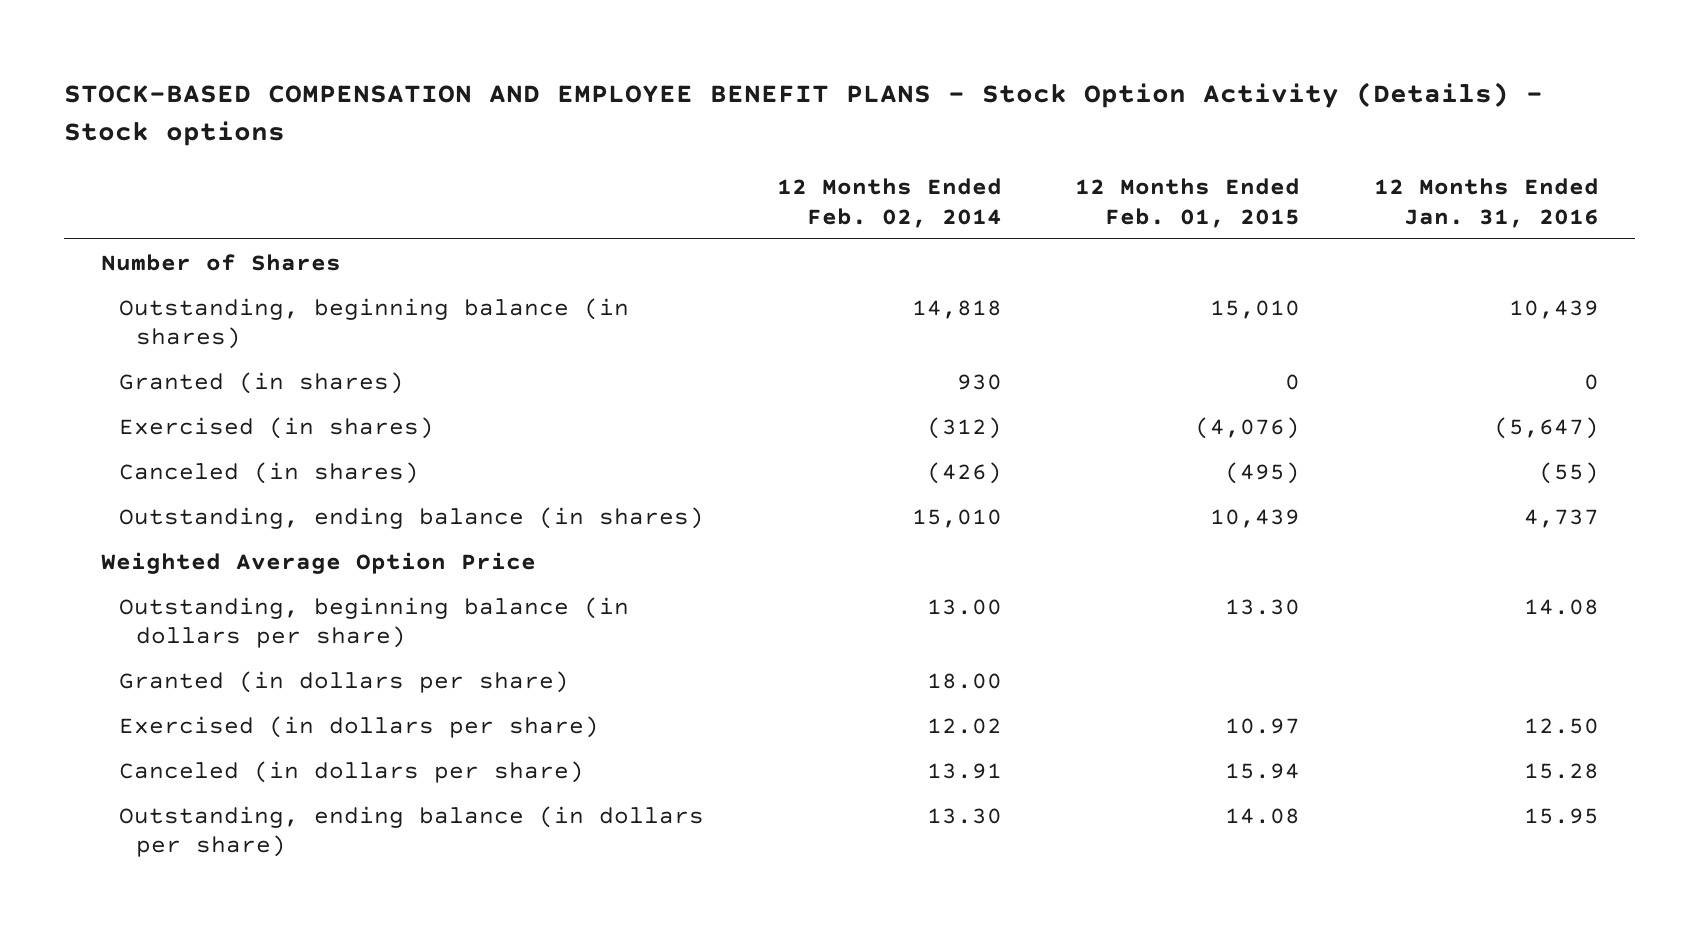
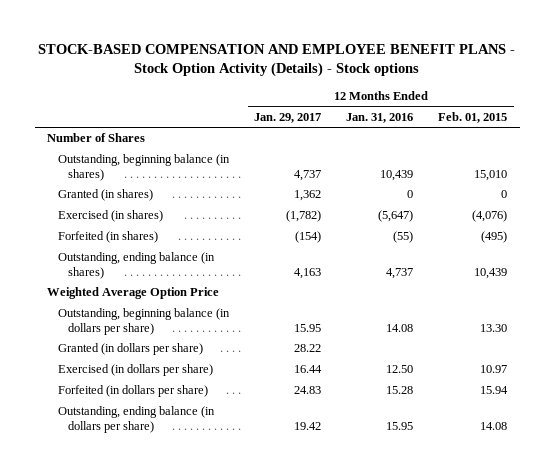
[776,178,1002,228] 12 Months Ended Feb. 02, 2014 -> none
none -> [253,112,321,123] Jan. 29, 2017
[118,461,419,484] Canceled (in shares) -> [57,231,158,244] Forfeited (in shares)
[118,760,584,783] Canceled (in dollars per share) -> [57,385,208,398] Forfeited (in dollars per share)

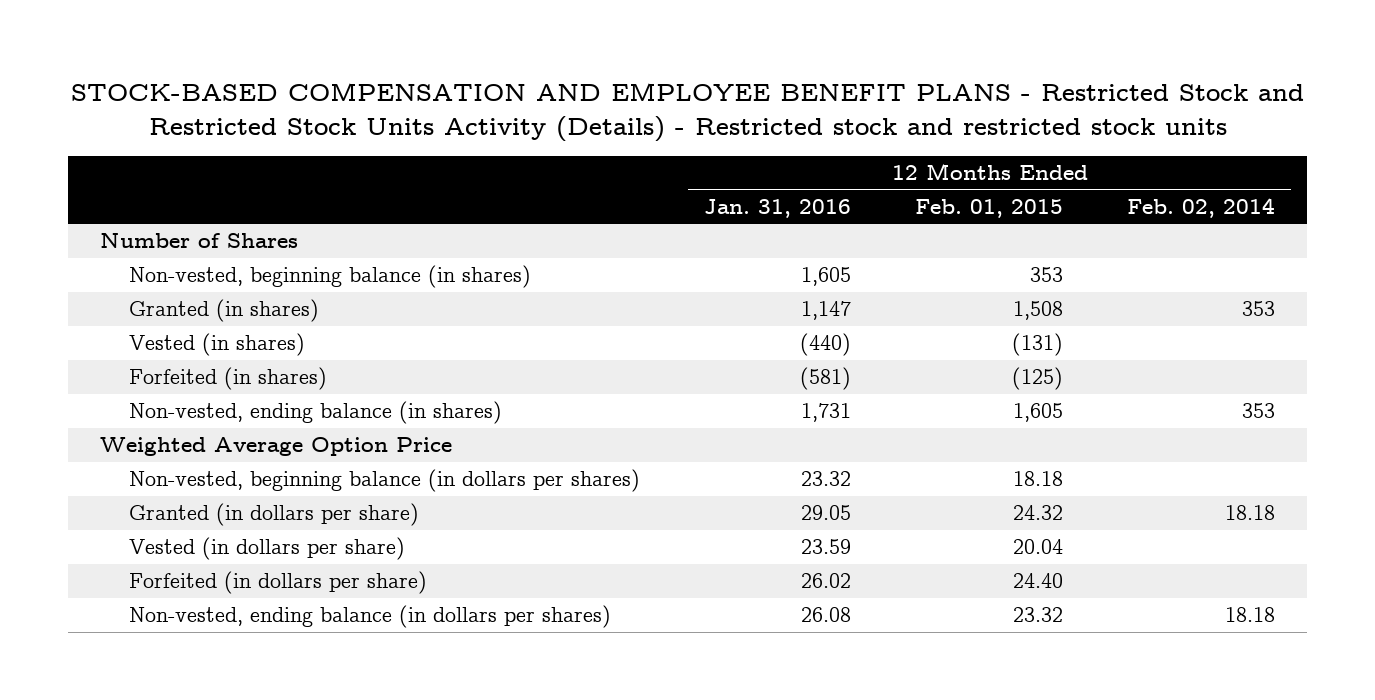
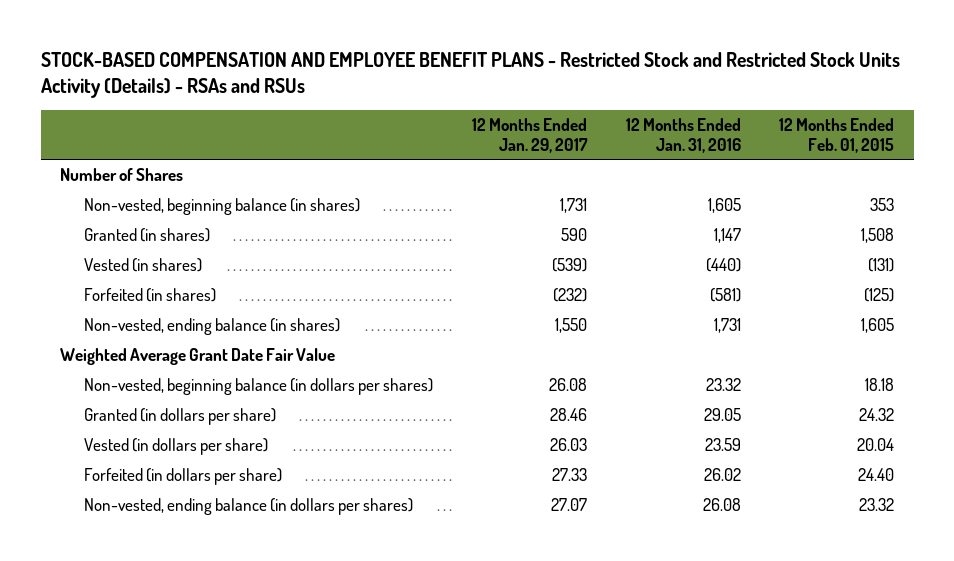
[70,83,1304,142] STOCK-BASED COMPENSATION AND EMPLOYEE BENEFIT PLANS - Restricted Stock and Restricted Stock Units Activity (Details) - Restricted stock and restricted stock units -> [40,51,900,99] STOCK-BASED COMPENSATION AND EMPLOYEE BENEFIT PLANS - Restricted Stock and Restricted Stock Units Activity (Details) - RSAs and RSUs
[1127,198,1276,219] Feb. 02, 2014 -> none
none -> [471,117,588,153] 12 Months Ended Jan. 29, 2017
[99,437,452,457] Weighted Average Option Price -> [59,348,335,366] Weighted Average Grant Date Fair Value

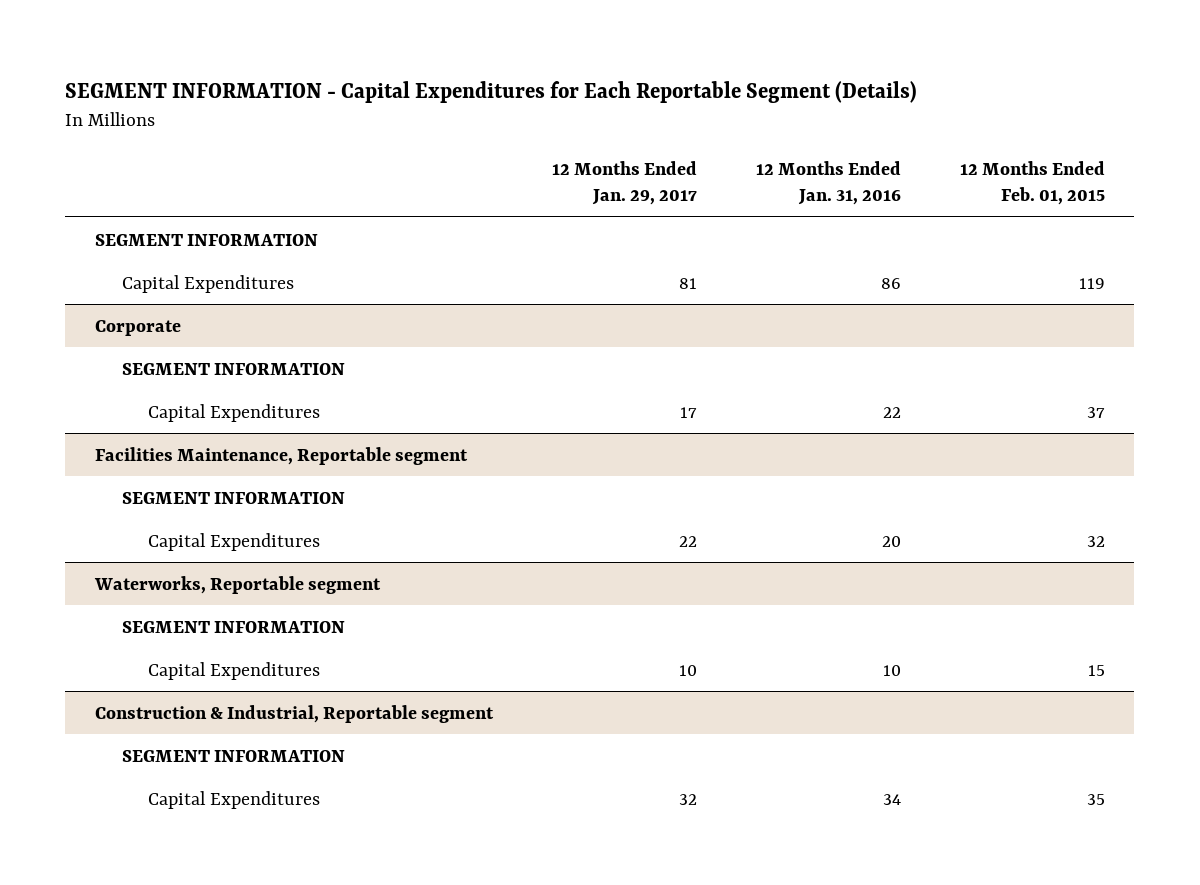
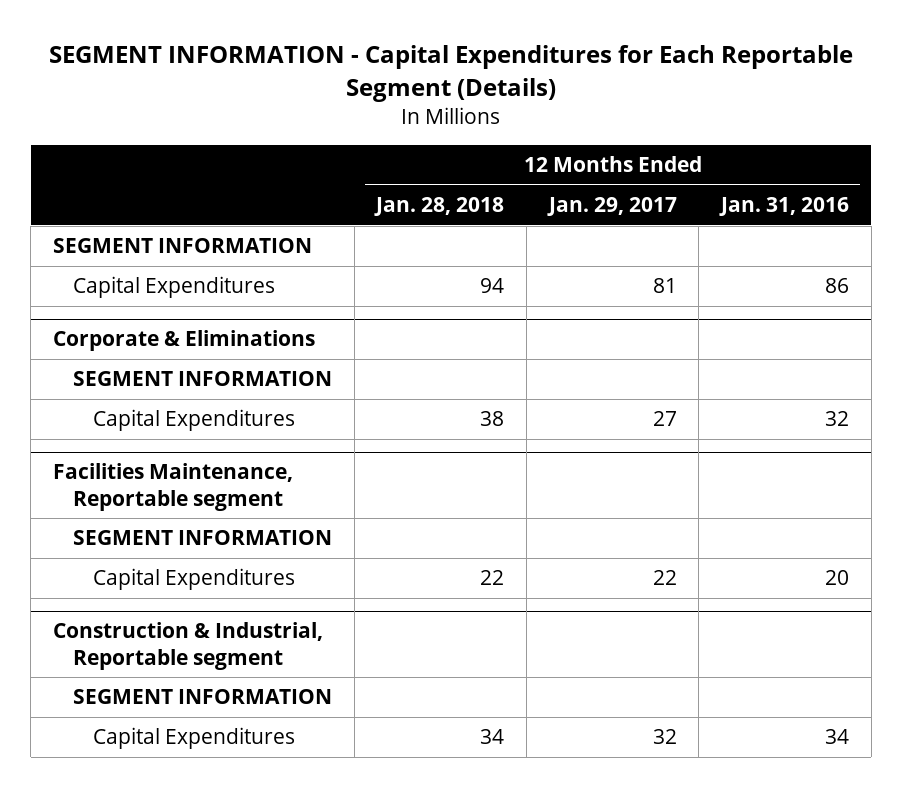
[959,161,1105,206] 12 Months Ended Feb. 01, 2015 -> none
none -> [374,197,505,217] Jan. 28, 2018
[94,319,181,336] Corporate -> [53,330,316,352] Corporate & Eliminations
[679,406,697,418] 17 -> [652,411,677,427] 27
[882,406,901,418] 22 -> [825,411,850,427] 32
[93,575,381,594] Waterworks, Reportable segment -> none
[121,620,345,633] SEGMENT INFORMATION -> none
[148,661,321,680] Capital Expenditures -> none

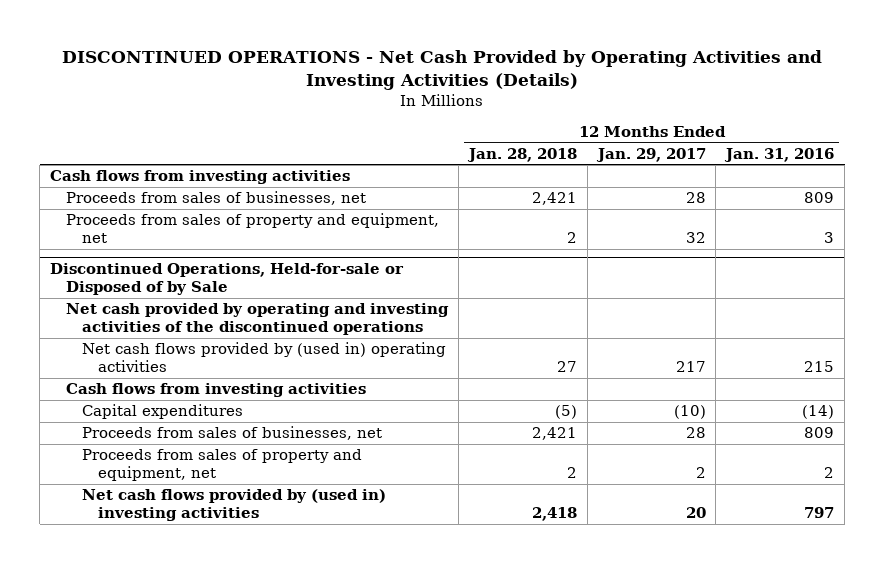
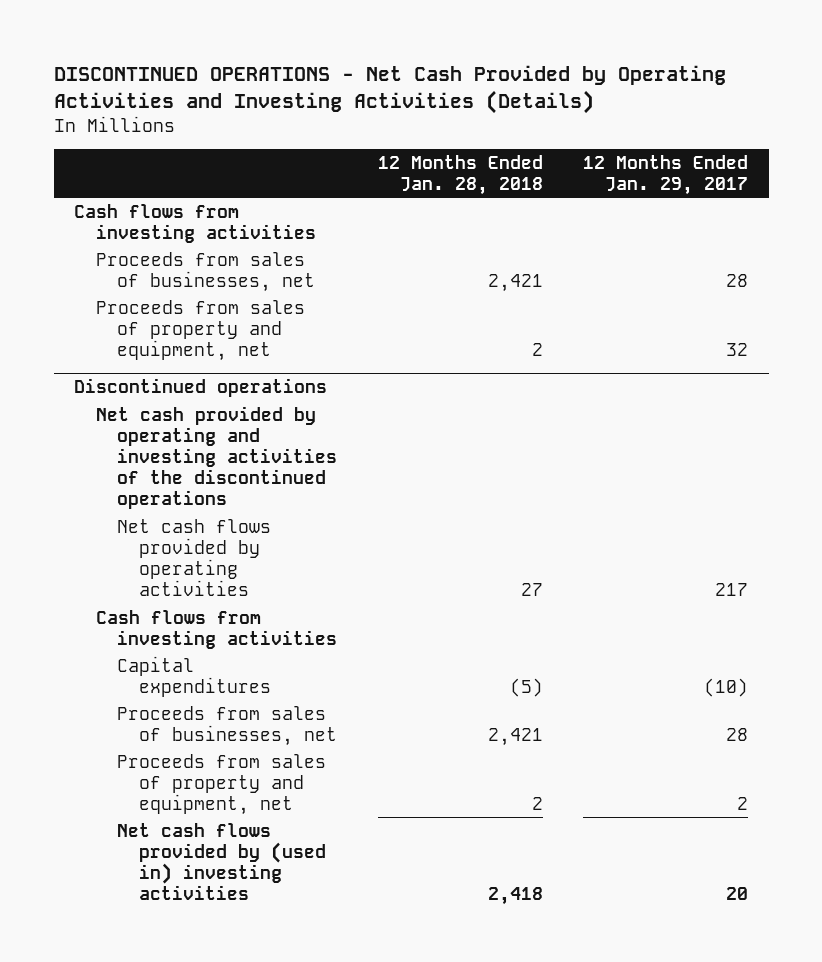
[724,147,835,162] Jan. 31, 2016 -> none
[50,263,405,296] Discontinued Operations, Held-for-sale or Disposed of by Sale -> none
none -> [74,378,328,398] Discontinued operations
[82,342,447,373] Net cash flows provided by (used in) operating activities -> [117,518,272,597] Net cash flows provided by operating activities

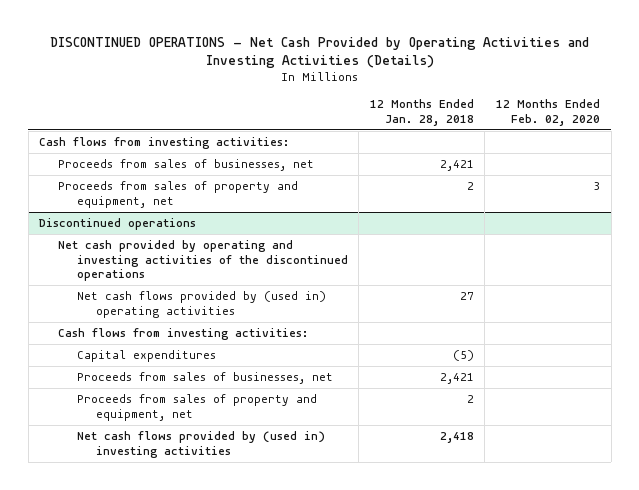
[583,154,749,195] 12 Months Ended Jan. 29, 2017 -> none
none -> [495,99,600,126] 12 Months Ended Feb. 02, 2020
[74,203,316,243] Cash flows from investing activities -> [39,137,290,150] Cash flows from investing activities:
[117,518,272,597] Net cash flows provided by operating activities -> [76,291,326,318] Net cash flows provided by (used in) operating activities
[95,609,338,649] Cash flows from investing activities -> [57,328,308,341] Cash flows from investing activities:

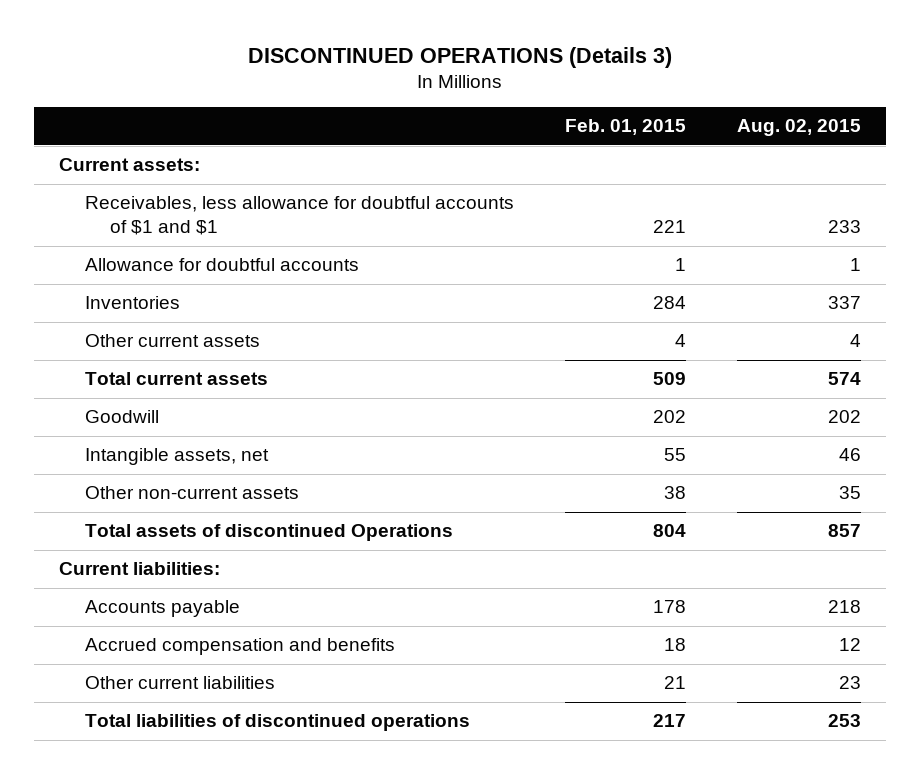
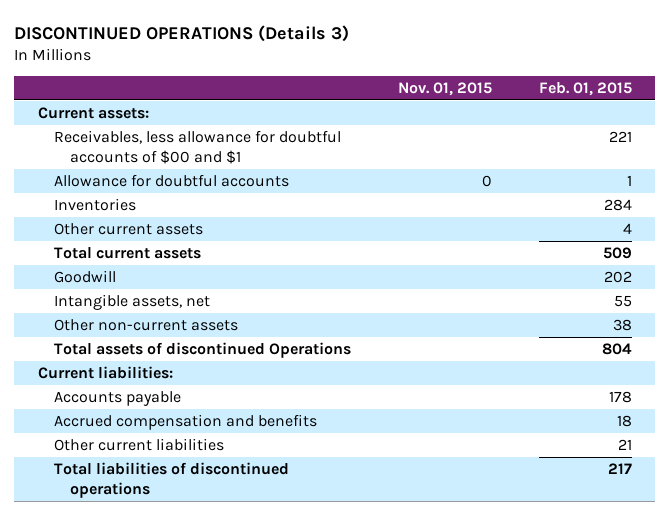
[736,119,861,137] Aug. 02, 2015 -> none
none -> [397,81,492,96] Nov. 01, 2015
[84,196,514,236] Receivables, less allowance for doubtful accounts of $1 and $1 -> [53,129,341,164] Receivables, less allowance for doubtful accounts of $00 and $1

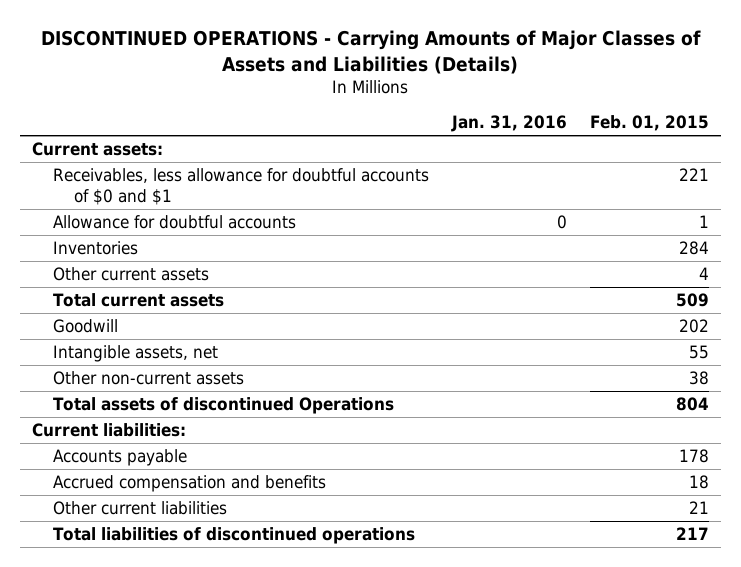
[14,24,350,42] DISCONTINUED OPERATIONS (Details 3) -> [41,30,702,74] DISCONTINUED OPERATIONS - Carrying Amounts of Major Classes of Assets and Liabilities (Details)
[397,81,492,96] Nov. 01, 2015 -> none
none -> [451,114,568,132] Jan. 31, 2016
[53,129,341,164] Receivables, less allowance for doubtful accounts of $00 and $1 -> [52,168,429,205] Receivables, less allowance for doubtful accounts of $0 and $1

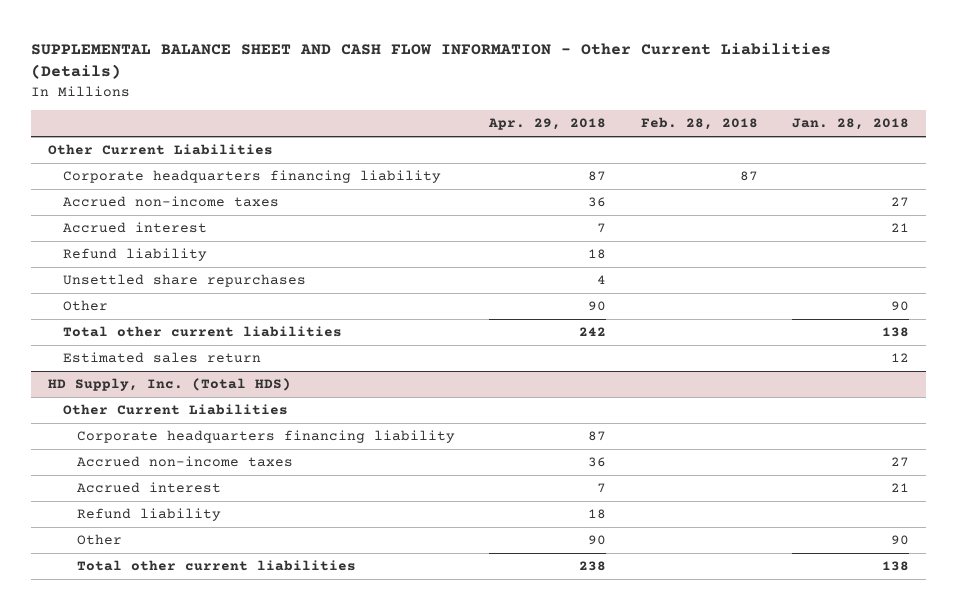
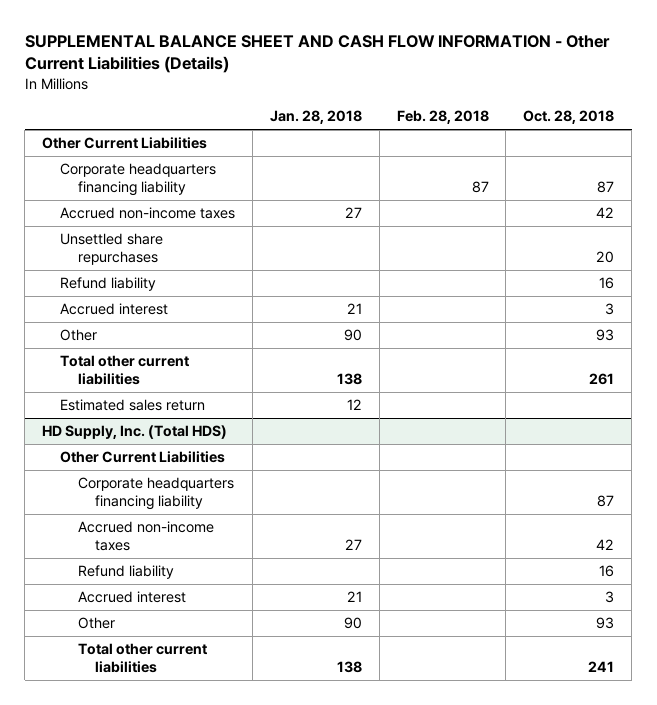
[488,118,607,131] Apr. 29, 2018 -> none
none -> [523,110,615,125] Oct. 28, 2018
[62,248,207,262] Refund liability -> [59,277,156,292] Refund liability
[62,222,207,234] Accrued interest -> [59,303,168,316] Accrued interest
[77,482,222,494] Accrued interest -> [77,591,186,604] Accrued interest

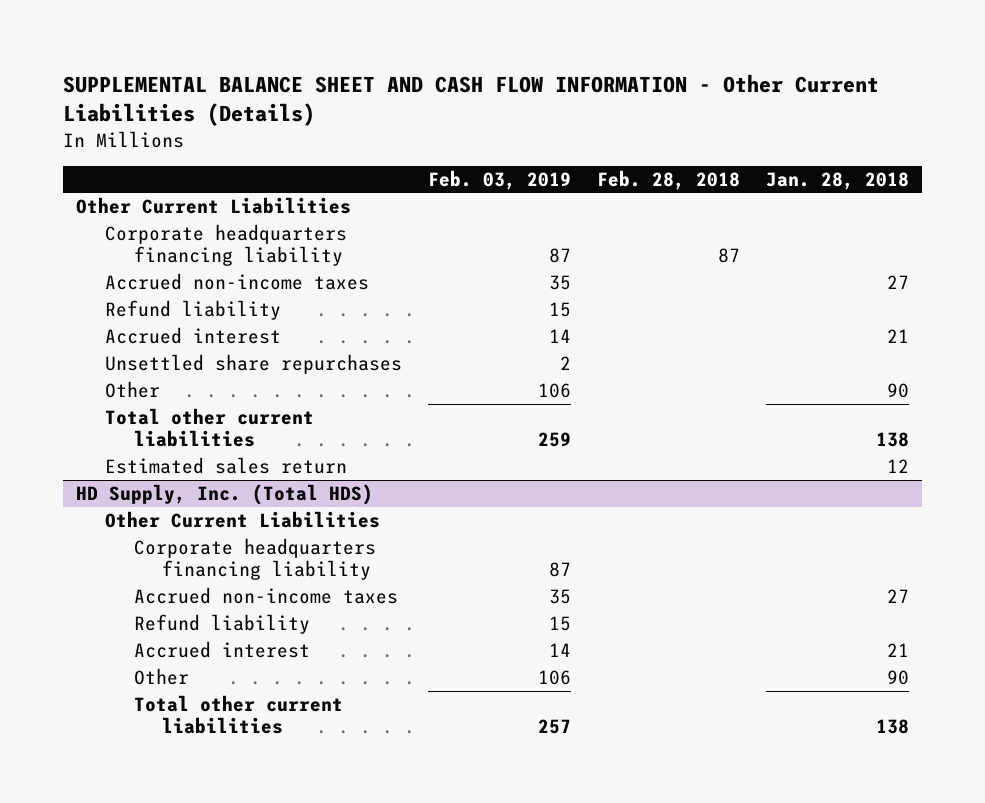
[523,110,615,125] Oct. 28, 2018 -> none
none -> [427,169,571,190] Feb. 03, 2019
[59,233,163,265] Unsettled share repurchases -> [104,353,402,374] Unsettled share repurchases

